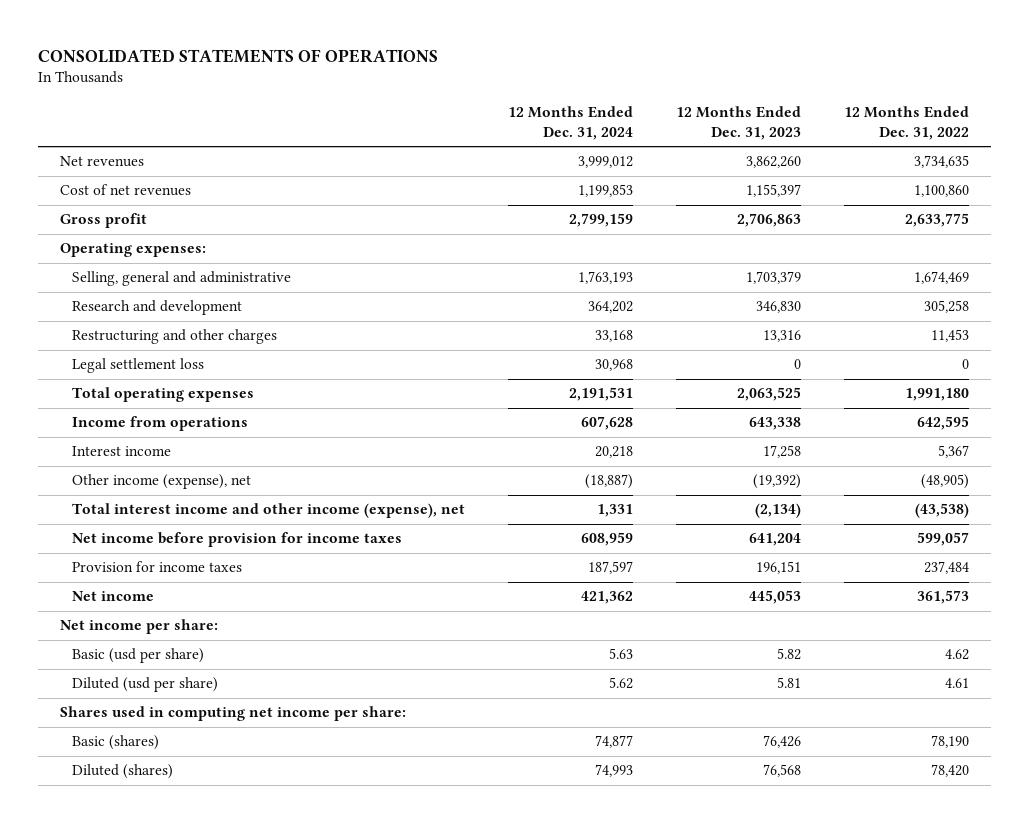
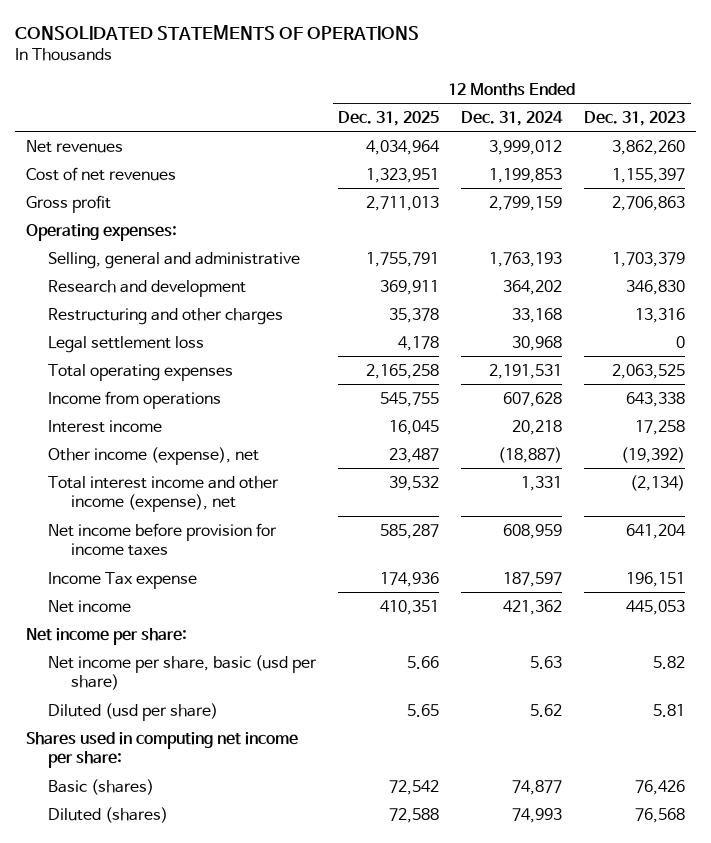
[844,106,970,140] 12 Months Ended Dec. 31, 2022 -> none
none -> [338,111,440,127] Dec. 31, 2025
[71,561,242,573] Provision for income taxes -> [48,571,198,589] Income Tax expense
[71,648,204,664] Basic (usd per share) -> [48,654,318,691] Net income per share, basic (usd per share)

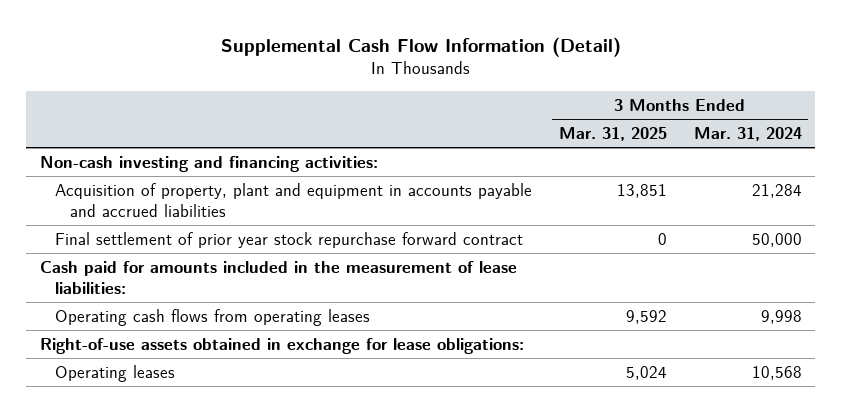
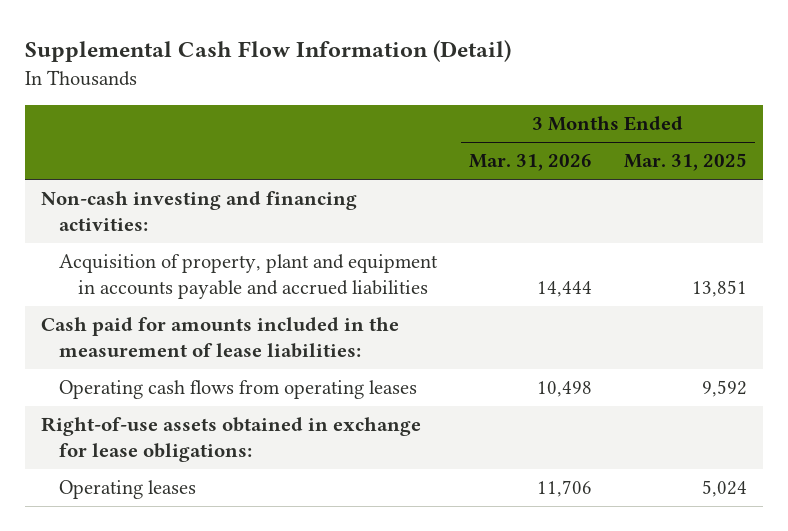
[693,126,802,141] Mar. 31, 2024 -> none
none -> [469,154,593,172] Mar. 31, 2026
[54,231,523,248] Final settlement of prior year stock repurchase forward contract -> none

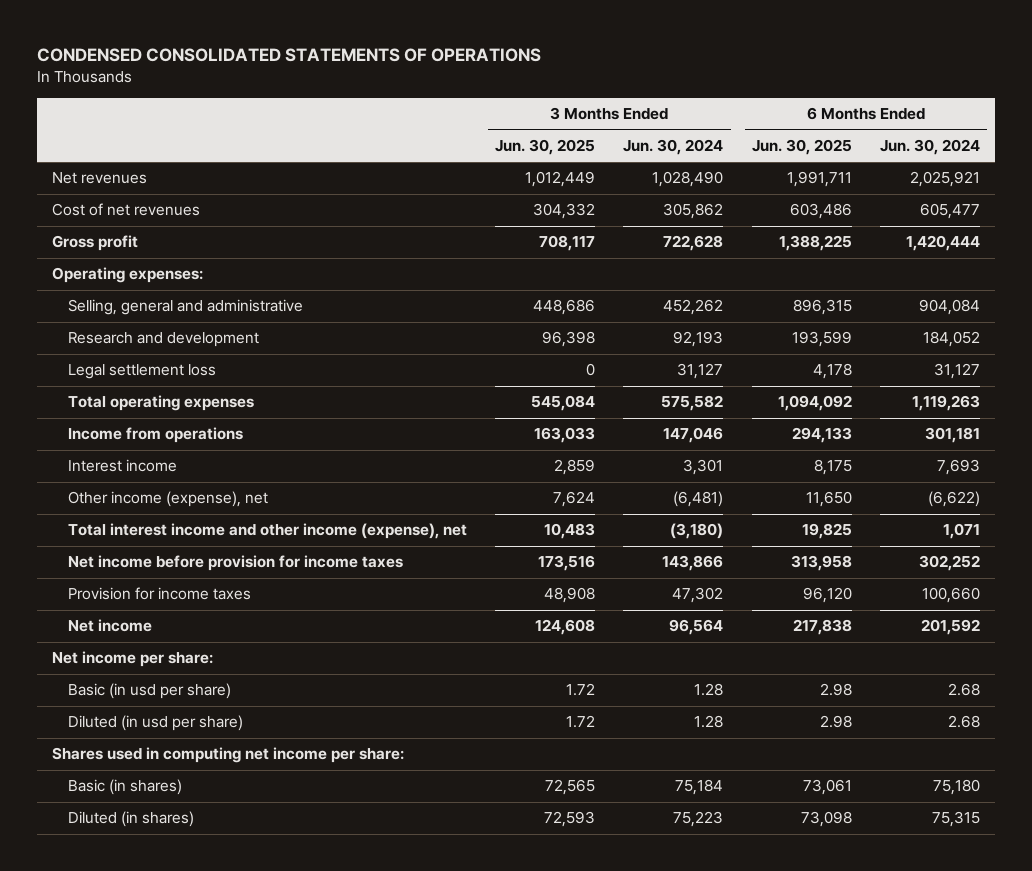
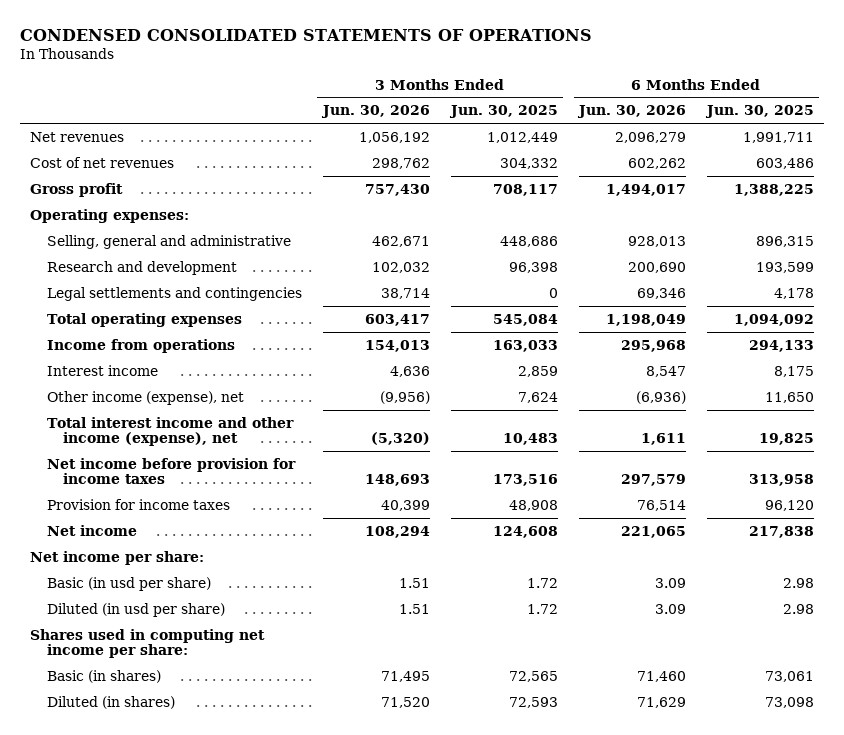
[623,138,724,155] Jun. 30, 2024 -> none
[880,138,981,155] Jun. 30, 2024 -> none
none -> [320,105,430,119] Jun. 30, 2026
none -> [576,105,686,119] Jun. 30, 2026
[67,364,216,380] Legal settlement loss -> [46,286,302,301] Legal settlements and contingencies

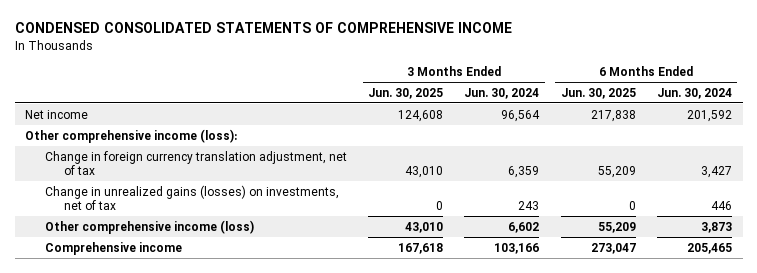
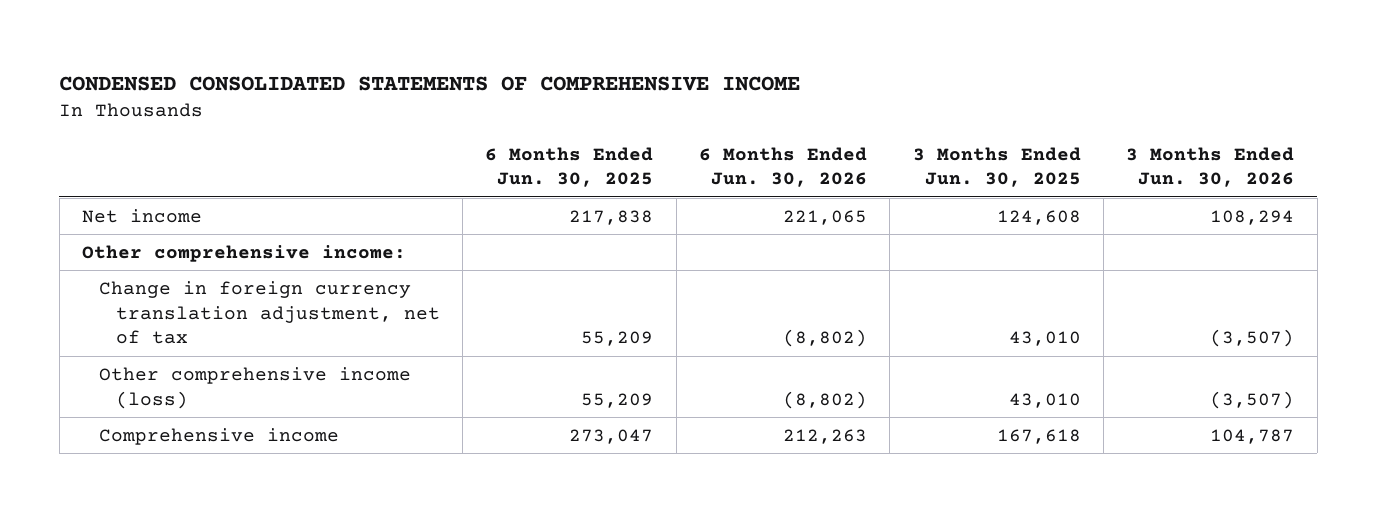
[464,87,540,99] Jun. 30, 2024 -> none
[656,87,732,99] Jun. 30, 2024 -> none
none -> [698,146,867,188] 6 Months Ended Jun. 30, 2026
none -> [1126,146,1295,188] 3 Months Ended Jun. 30, 2026
[25,128,238,143] Other comprehensive income (loss): -> [82,244,407,262] Other comprehensive income:
[44,184,339,210] Change in unrealized gains (losses) on investments, net of tax -> none

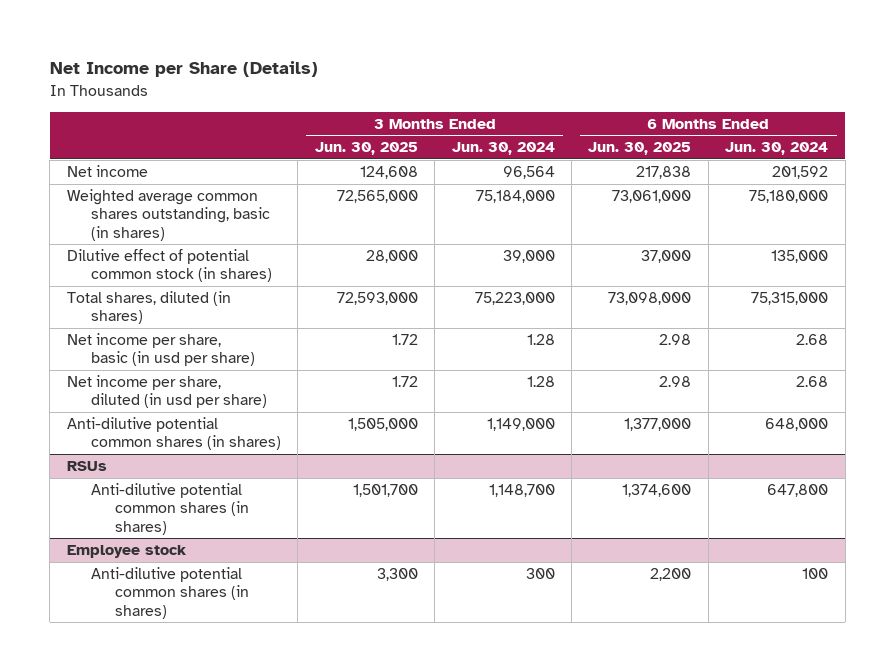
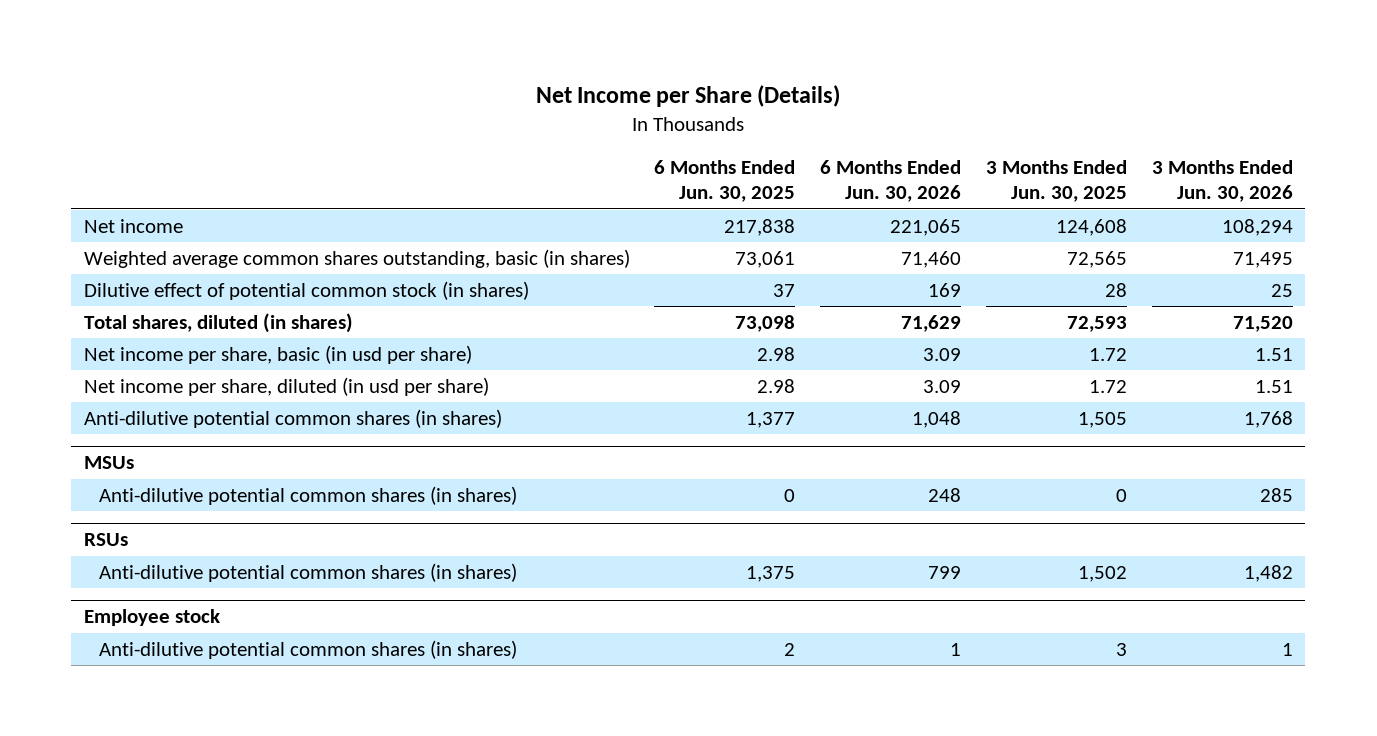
[451,142,555,156] Jun. 30, 2024 -> none
[725,142,829,156] Jun. 30, 2024 -> none
none -> [820,159,962,203] 6 Months Ended Jun. 30, 2026
none -> [1151,159,1293,203] 3 Months Ended Jun. 30, 2026
[336,190,418,204] 72,565,000 -> [1067,250,1128,268] 72,565
[612,190,692,204] 73,061,000 -> [735,250,796,268] 73,061
[365,250,418,264] 28,000 -> [1105,282,1128,297] 28
[641,250,692,264] 37,000 -> [773,283,796,297] 37
[336,292,418,306] 72,593,000 -> [1067,315,1128,332] 72,593
[608,292,692,306] 73,098,000 -> [735,314,796,332] 73,098
[347,418,418,432] 1,505,000 -> [1078,411,1128,428] 1,505
[624,418,692,432] 1,377,000 -> [746,411,796,428] 1,377
none -> [83,456,134,470] MSUs
none -> [98,485,517,505] Anti-dilutive potential common shares (in shares)
[352,484,418,498] 1,501,700 -> [1078,565,1128,582] 1,502
[622,484,692,498] 1,374,600 -> [746,565,796,582] 1,375
[376,568,418,582] 3,300 -> [1116,642,1128,656] 3
[650,568,692,582] 2,200 -> [784,642,796,656] 2

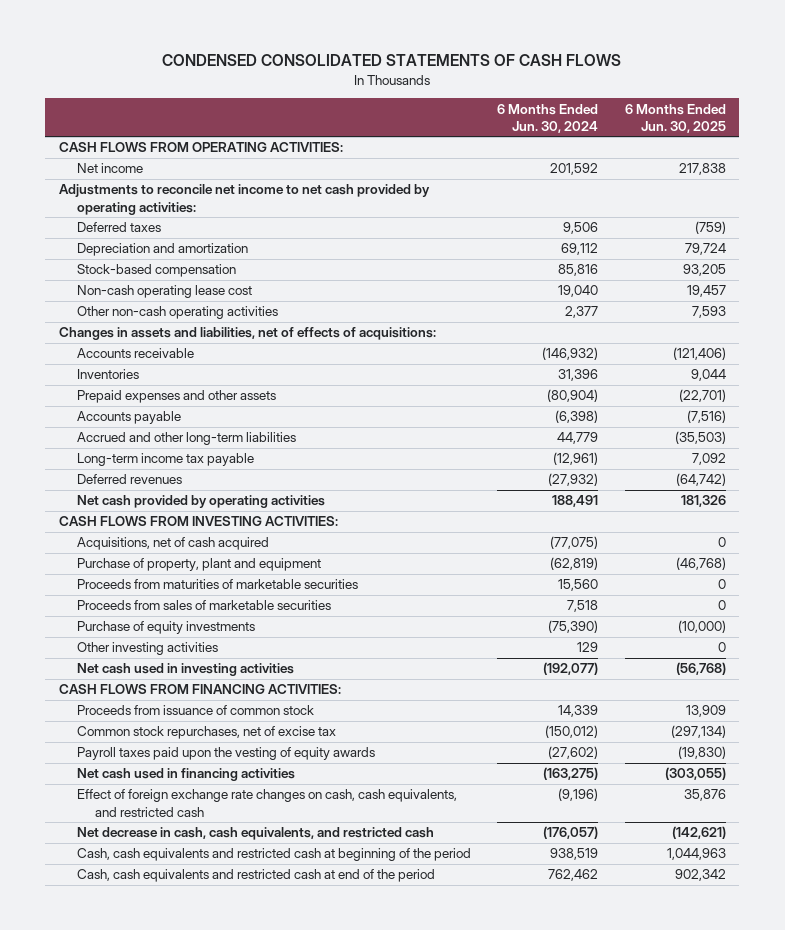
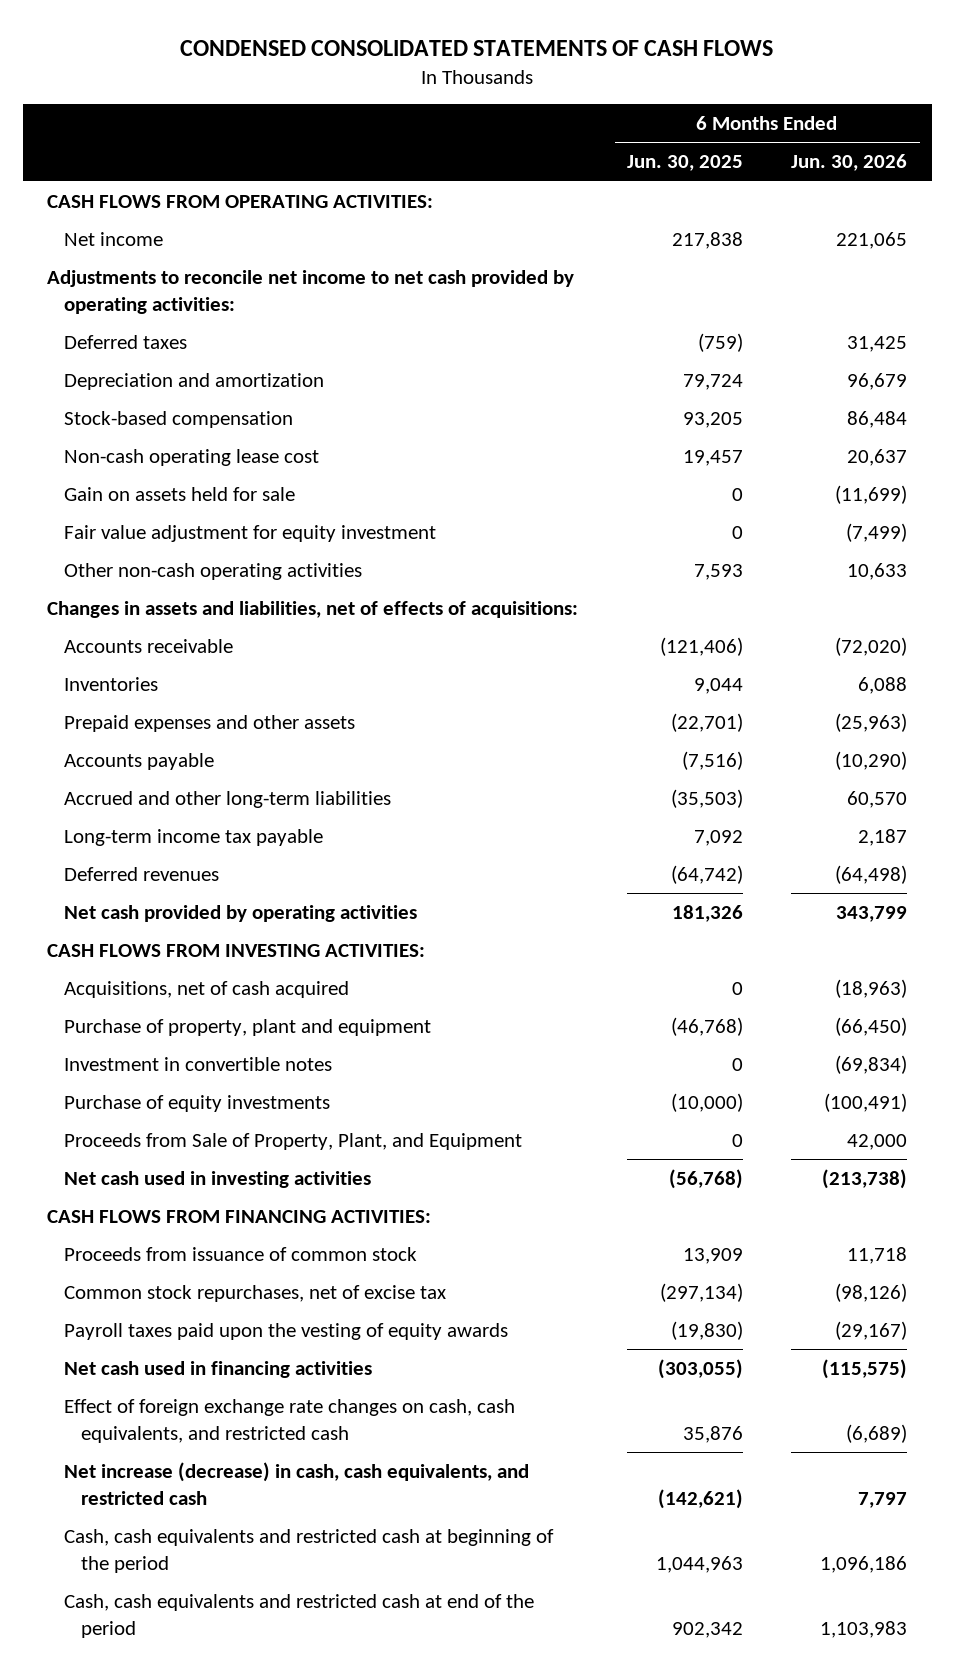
[497,103,599,133] 6 Months Ended Jun. 30, 2024 -> none
none -> [791,154,908,172] Jun. 30, 2026
none -> [64,486,296,501] Gain on assets held for sale
none -> [64,524,437,542] Fair value adjustment for equity investment
[76,579,358,590] Proceeds from maturities of marketable securities -> none
[76,600,331,611] Proceeds from sales of marketable securities -> none
none -> [64,1056,333,1071] Investment in convertible notes
[76,642,218,656] Other investing activities -> none
none -> [64,1132,523,1150] Proceeds from Sale of Property, Plant, and Equipment
[76,827,434,841] Net decrease in cash, cash equivalents, and restricted cash -> [64,1461,530,1505] Net increase (decrease) in cash, cash equivalents, and restricted cash

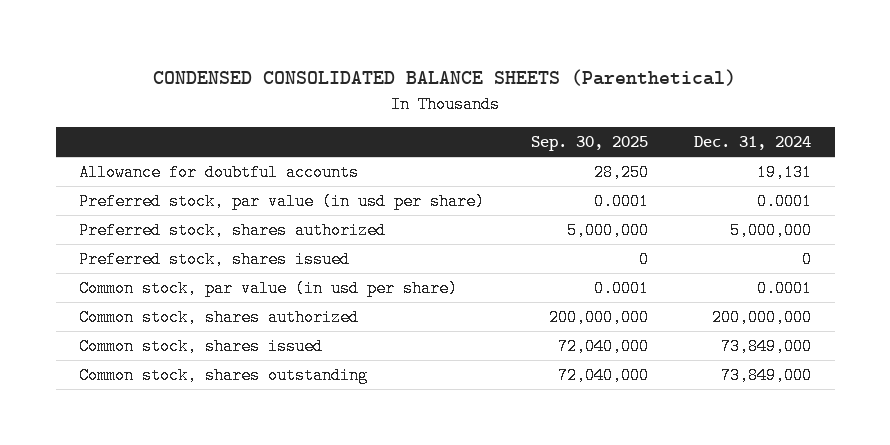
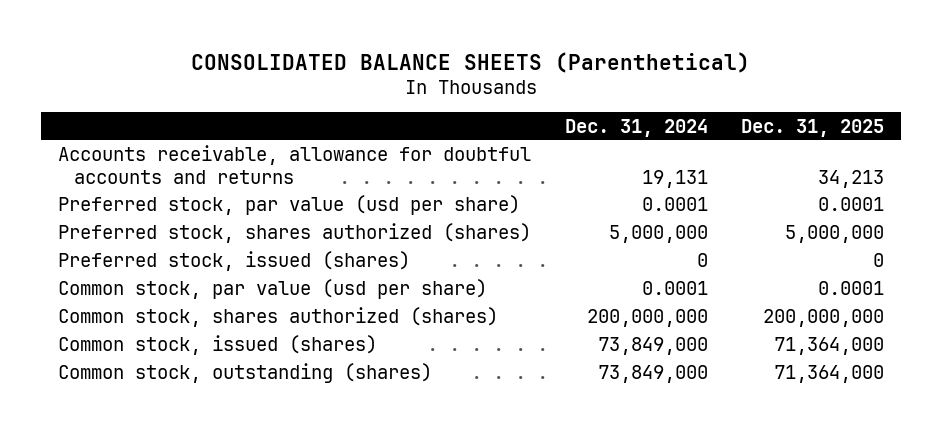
[153,69,737,87] CONDENSED CONSOLIDATED BALANCE SHEETS (Parenthetical) -> [191,51,751,73] CONSOLIDATED BALANCE SHEETS (Parenthetical)
[530,136,648,152] Sep. 30, 2025 -> none
none -> [741,118,885,137] Dec. 31, 2025
[79,164,360,182] Allowance for doubtful accounts -> [57,145,531,185] Accounts receivable, allowance for doubtful accounts and returns
[79,193,486,211] Preferred stock, par value (in usd per share) -> [57,195,520,216] Preferred stock, par value (usd per share)
[79,222,387,240] Preferred stock, shares authorized -> [57,223,531,244] Preferred stock, shares authorized (shares)
[79,251,351,269] Preferred stock, shares issued -> [57,251,410,272] Preferred stock, issued (shares)
[79,280,459,298] Common stock, par value (in usd per share) -> [57,279,487,300] Common stock, par value (usd per share)
[79,309,360,327] Common stock, shares authorized -> [57,307,498,328] Common stock, shares authorized (shares)
[79,338,324,356] Common stock, shares issued -> [57,335,377,356] Common stock, issued (shares)
[79,367,369,385] Common stock, shares outstanding -> [57,363,432,384] Common stock, outstanding (shares)

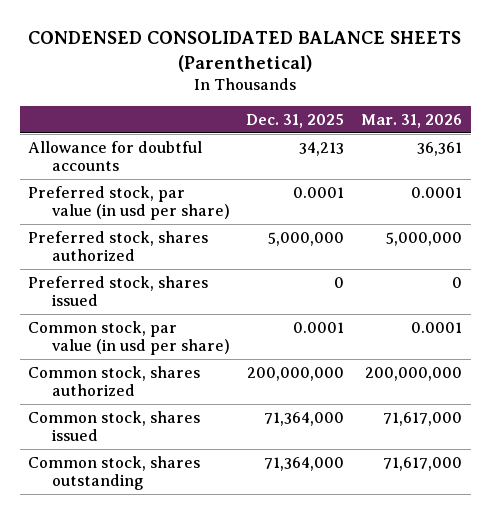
[191,51,751,73] CONSOLIDATED BALANCE SHEETS (Parenthetical) -> [28,31,462,72] CONDENSED CONSOLIDATED BALANCE SHEETS (Parenthetical)
[564,118,708,137] Dec. 31, 2024 -> none
none -> [361,113,463,128] Mar. 31, 2026
[57,145,531,185] Accounts receivable, allowance for doubtful accounts and returns -> [28,140,203,172] Allowance for doubtful accounts
[57,195,520,216] Preferred stock, par value (usd per share) -> [28,185,230,221] Preferred stock, par value (in usd per share)
[57,223,531,244] Preferred stock, shares authorized (shares) -> [28,230,209,262] Preferred stock, shares authorized
[57,251,410,272] Preferred stock, issued (shares) -> [28,275,209,307] Preferred stock, shares issued
[57,279,487,300] Common stock, par value (usd per share) -> [28,320,230,356] Common stock, par value (in usd per share)
[57,307,498,328] Common stock, shares authorized (shares) -> [28,365,201,397] Common stock, shares authorized
[57,335,377,356] Common stock, issued (shares) -> [28,410,201,442] Common stock, shares issued
[57,363,432,384] Common stock, outstanding (shares) -> [28,455,201,491] Common stock, shares outstanding

